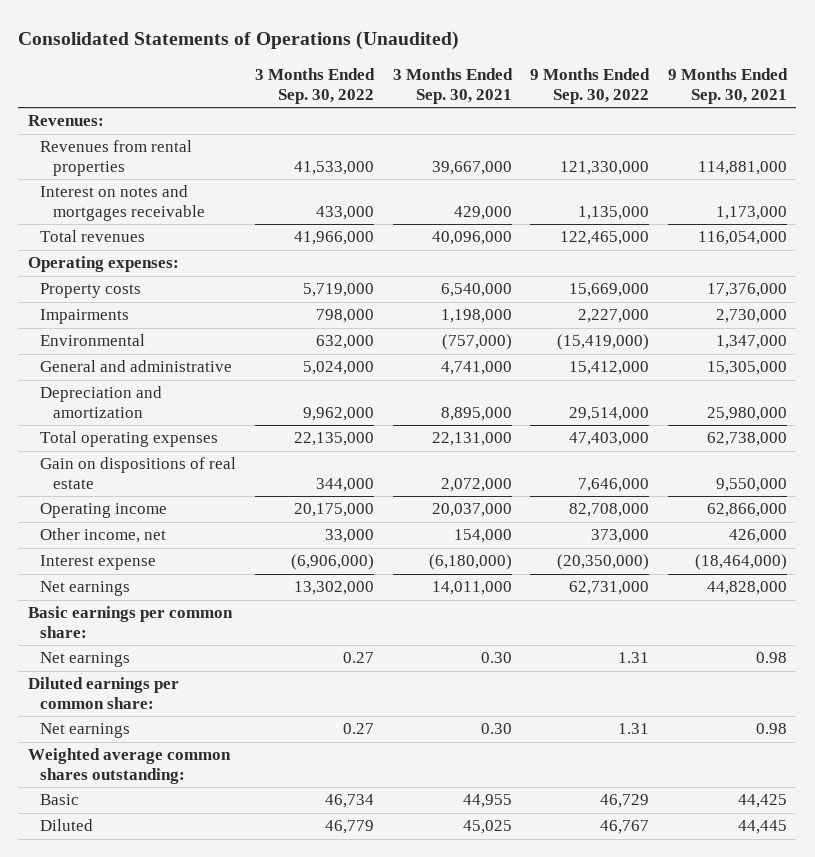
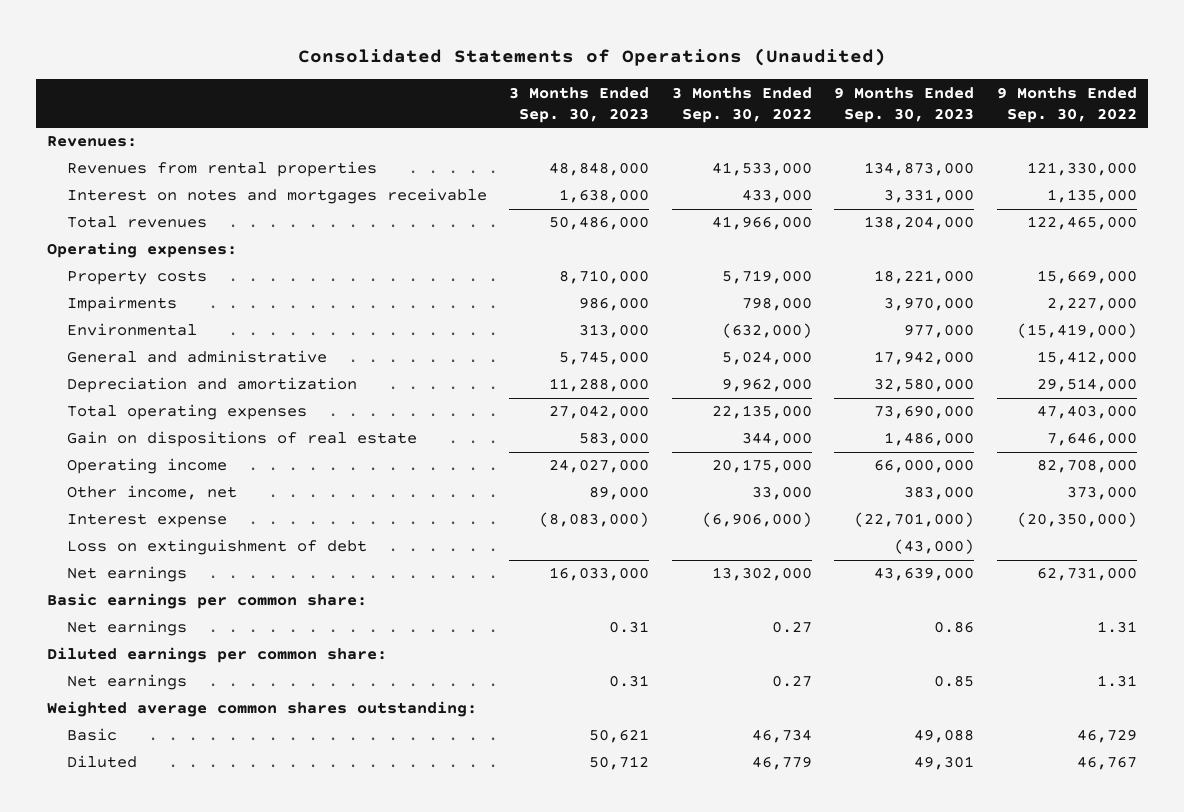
[392,68,513,104] 3 Months Ended Sep. 30, 2021 -> none
[668,68,789,104] 9 Months Ended Sep. 30, 2021 -> none
none -> [509,86,650,123] 3 Months Ended Sep. 30, 2023
none -> [834,86,975,123] 9 Months Ended Sep. 30, 2023
[315,335,374,350] 632,000 -> [721,323,812,339] (632,000)
none -> [67,539,368,556] Loss on extinguishment of debt

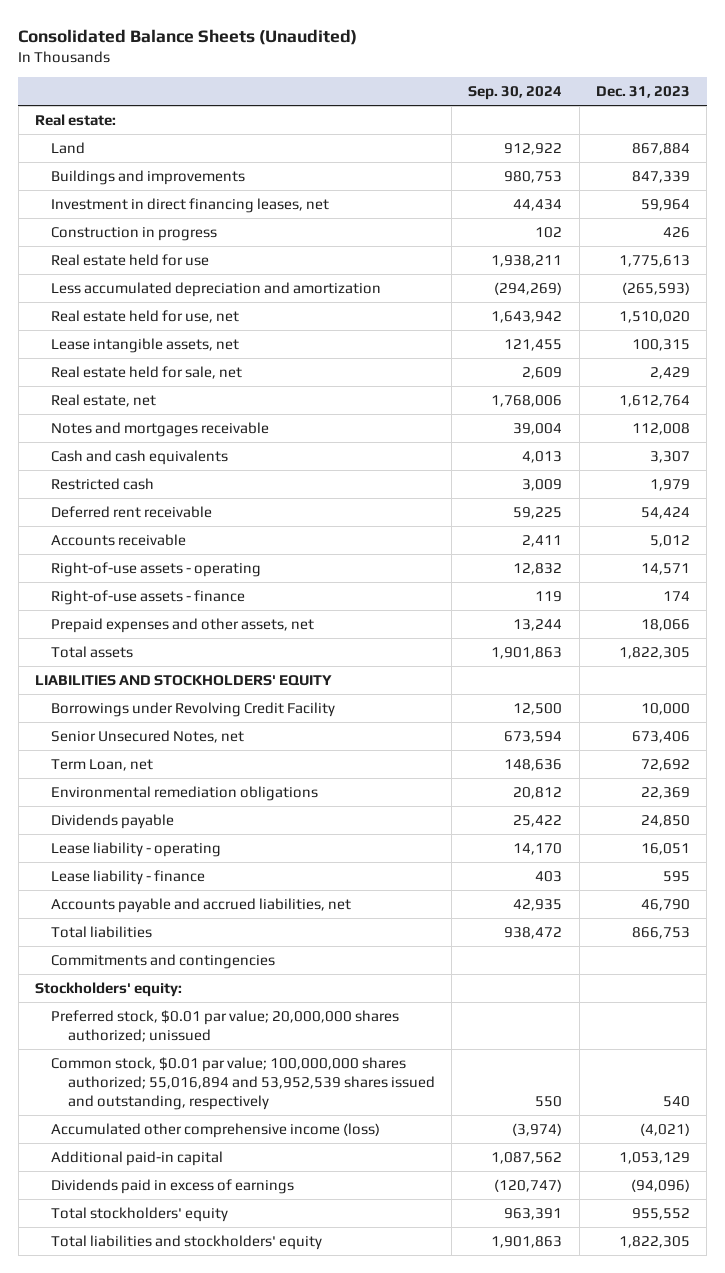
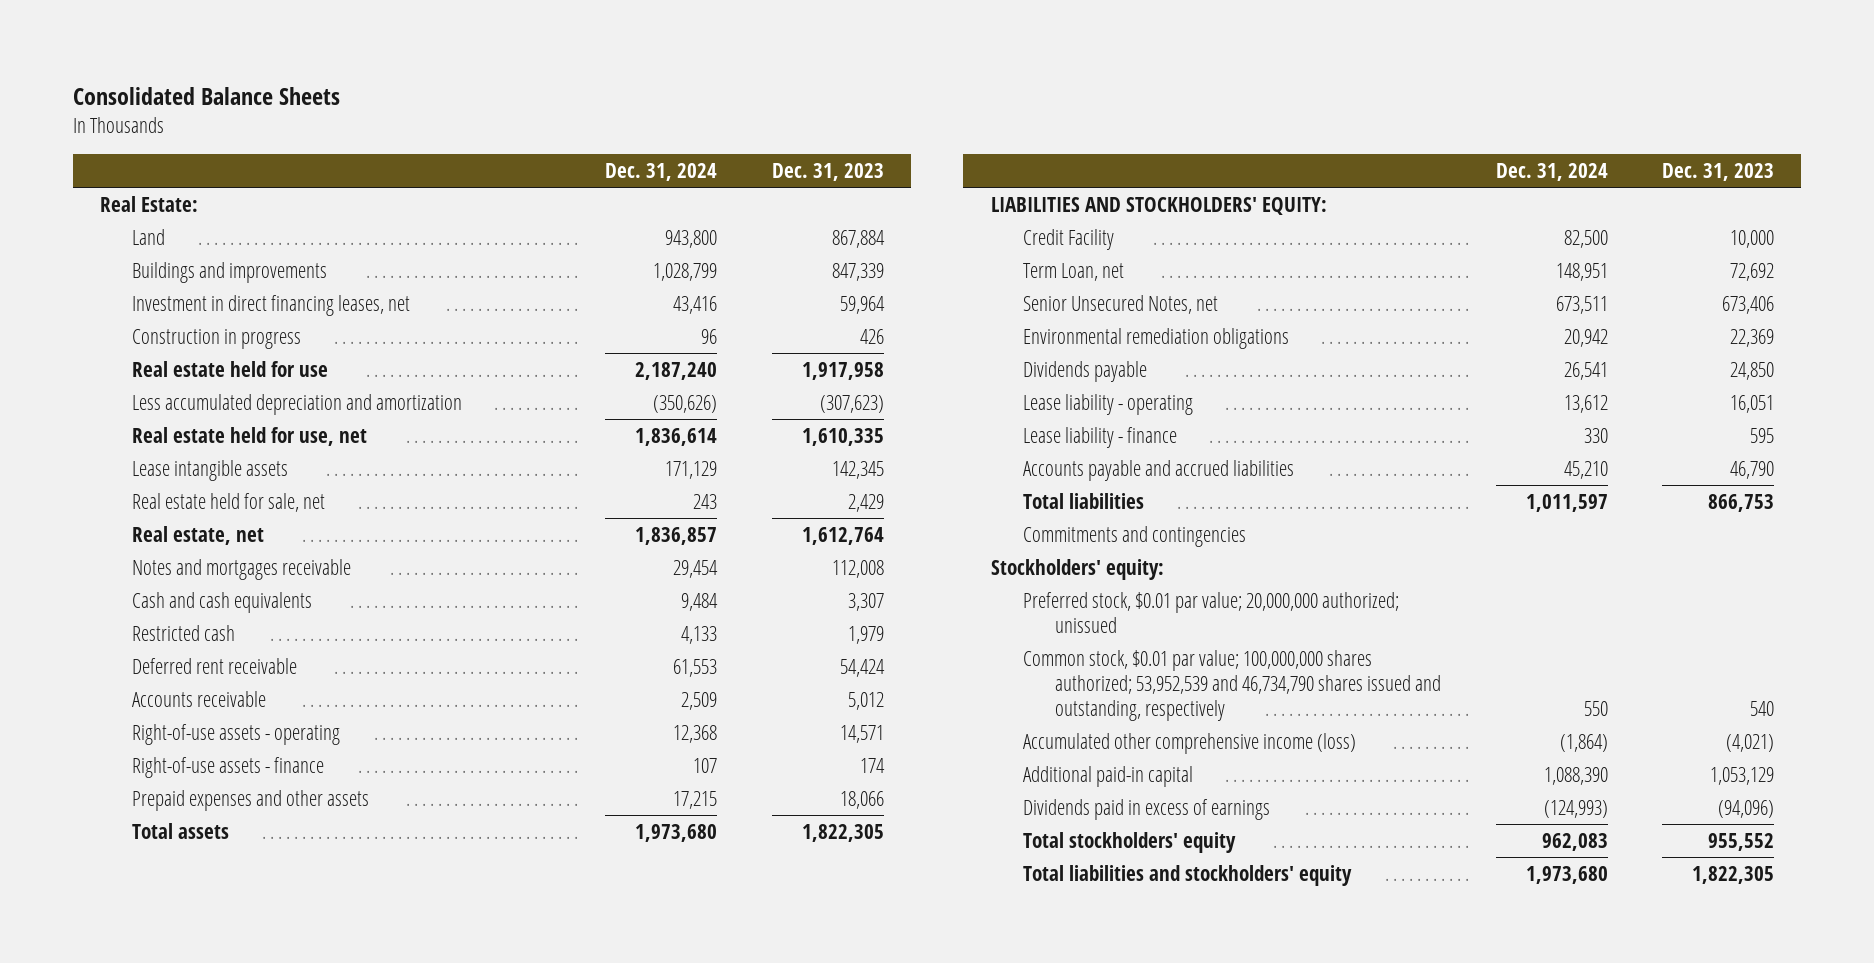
[18,28,358,45] Consolidated Balance Sheets (Unaudited) -> [72,87,340,106] Consolidated Balance Sheets
[468,86,563,101] Sep. 30, 2024 -> none
none -> [605,163,718,182] Dec. 31, 2024
[34,113,116,126] Real estate: -> [99,195,198,212] Real Estate:
[619,254,691,267] 1,775,613 -> [801,361,884,380] 1,917,958
[622,281,691,295] (265,593) -> [819,394,884,413] (307,623)
[619,310,691,323] 1,510,020 -> [801,427,884,446] 1,610,335
[51,337,240,353] Lease intangible assets, net -> [132,459,289,481] Lease intangible assets
[632,338,691,351] 100,315 -> [831,460,884,479] 142,345
[51,617,315,633] Prepaid expenses and other assets, net -> [132,789,370,811] Prepaid expenses and other assets
[34,674,332,686] LIABILITIES AND STOCKHOLDERS' EQUITY -> [990,196,1327,215] LIABILITIES AND STOCKHOLDERS' EQUITY:
[51,701,336,717] Borrowings under Revolving Credit Facility -> [1022,228,1114,250] Credit Facility
[51,729,245,743] Senior Unsecured Notes, net -> [1022,294,1218,314] Senior Unsecured Notes, net
[51,897,352,913] Accounts payable and accrued liabilities, net -> [1022,459,1294,481] Accounts payable and accrued liabilities
[51,1009,400,1043] Preferred stock, $0.01 par value; 20,000,000 shares authorized; unissued -> [1022,591,1399,634] Preferred stock, $0.01 par value; 20,000,000 authorized; unissued
[51,1056,435,1111] Common stock, $0.01 par value; 100,000,000 shares authorized; 55,016,894 and 53,952,539 shares issued and outstanding, respectively -> [1022,649,1442,722] Common stock, $0.01 par value; 100,000,000 shares authorized; 53,952,539 and 46,734,790 shares issued and outstanding, respectively

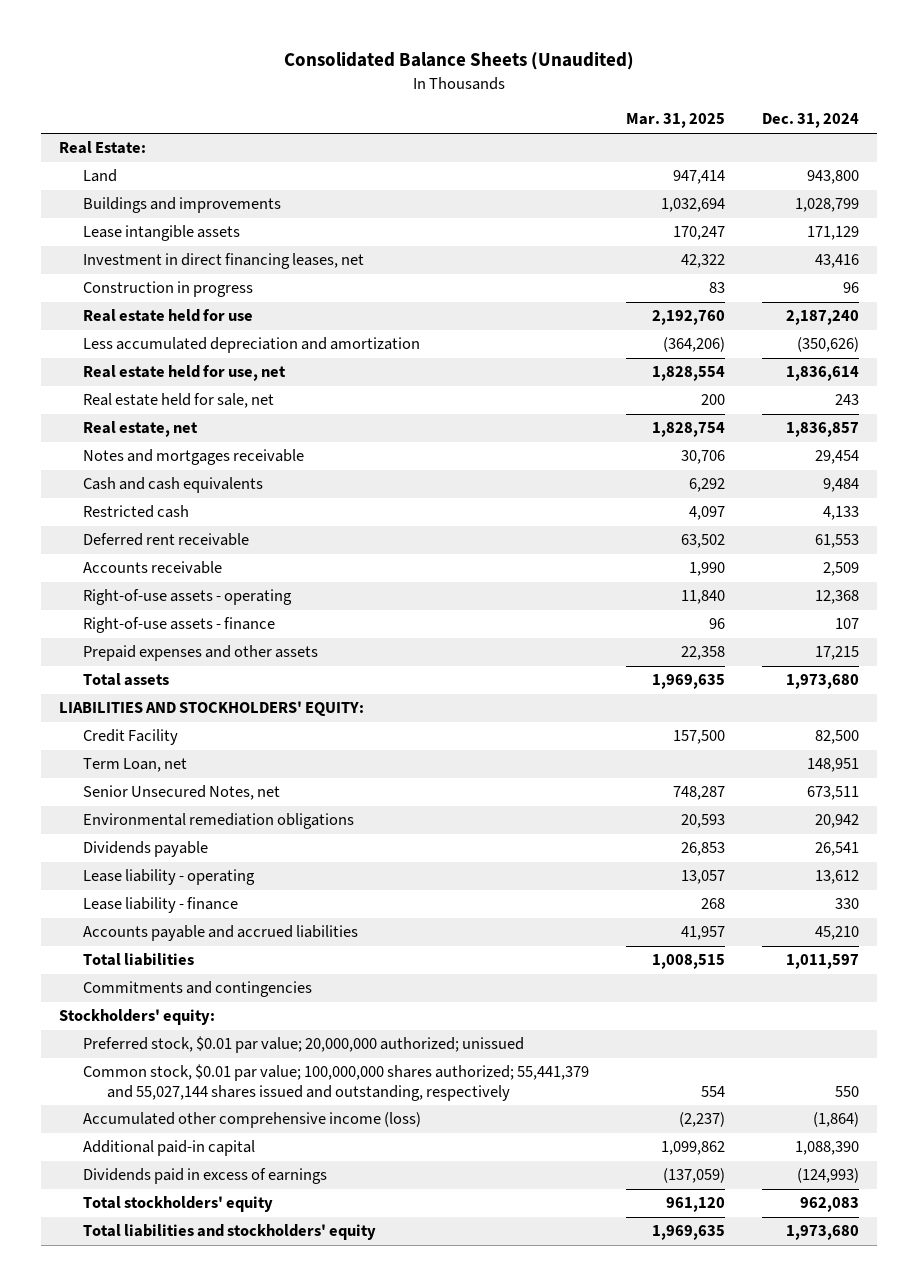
[72,87,340,106] Consolidated Balance Sheets -> [284,52,635,71] Consolidated Balance Sheets (Unaudited)
[771,163,884,182] Dec. 31, 2023 -> none
none -> [626,113,726,129] Mar. 31, 2025
[132,459,289,481] Lease intangible assets -> [83,225,241,242] Lease intangible assets
[1022,649,1442,722] Common stock, $0.01 par value; 100,000,000 shares authorized; 53,952,539 and 46,734,790 shares issued and outstanding, respectively -> [83,1064,590,1101] Common stock, $0.01 par value; 100,000,000 shares authorized; 55,441,379 and 55,027,144 shares issued and outstanding, respectively

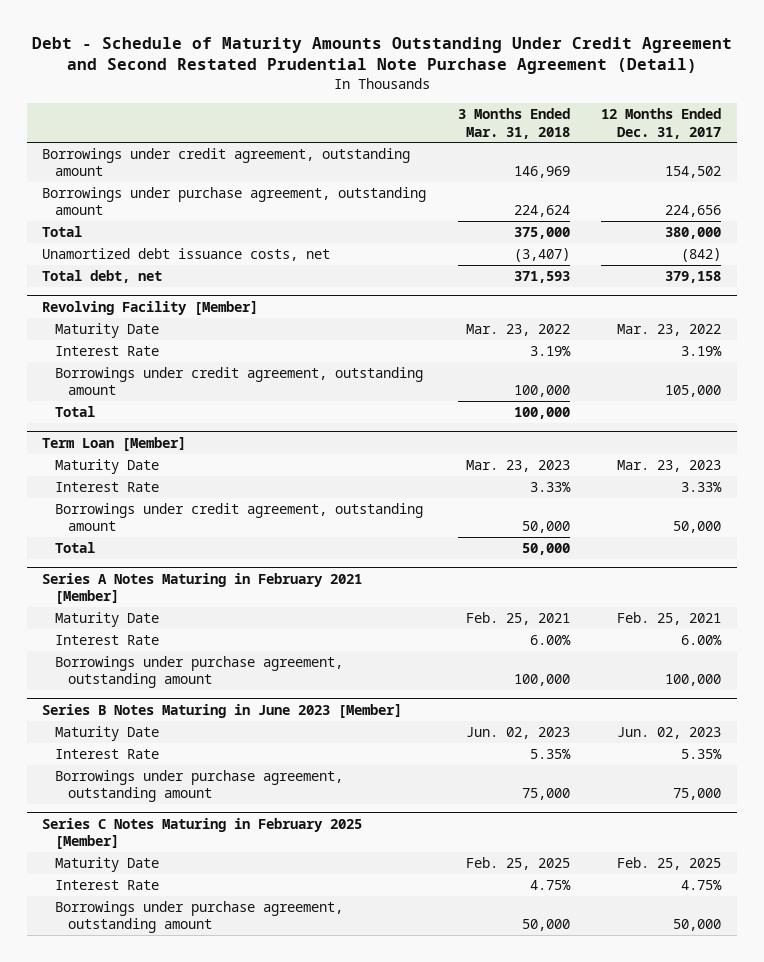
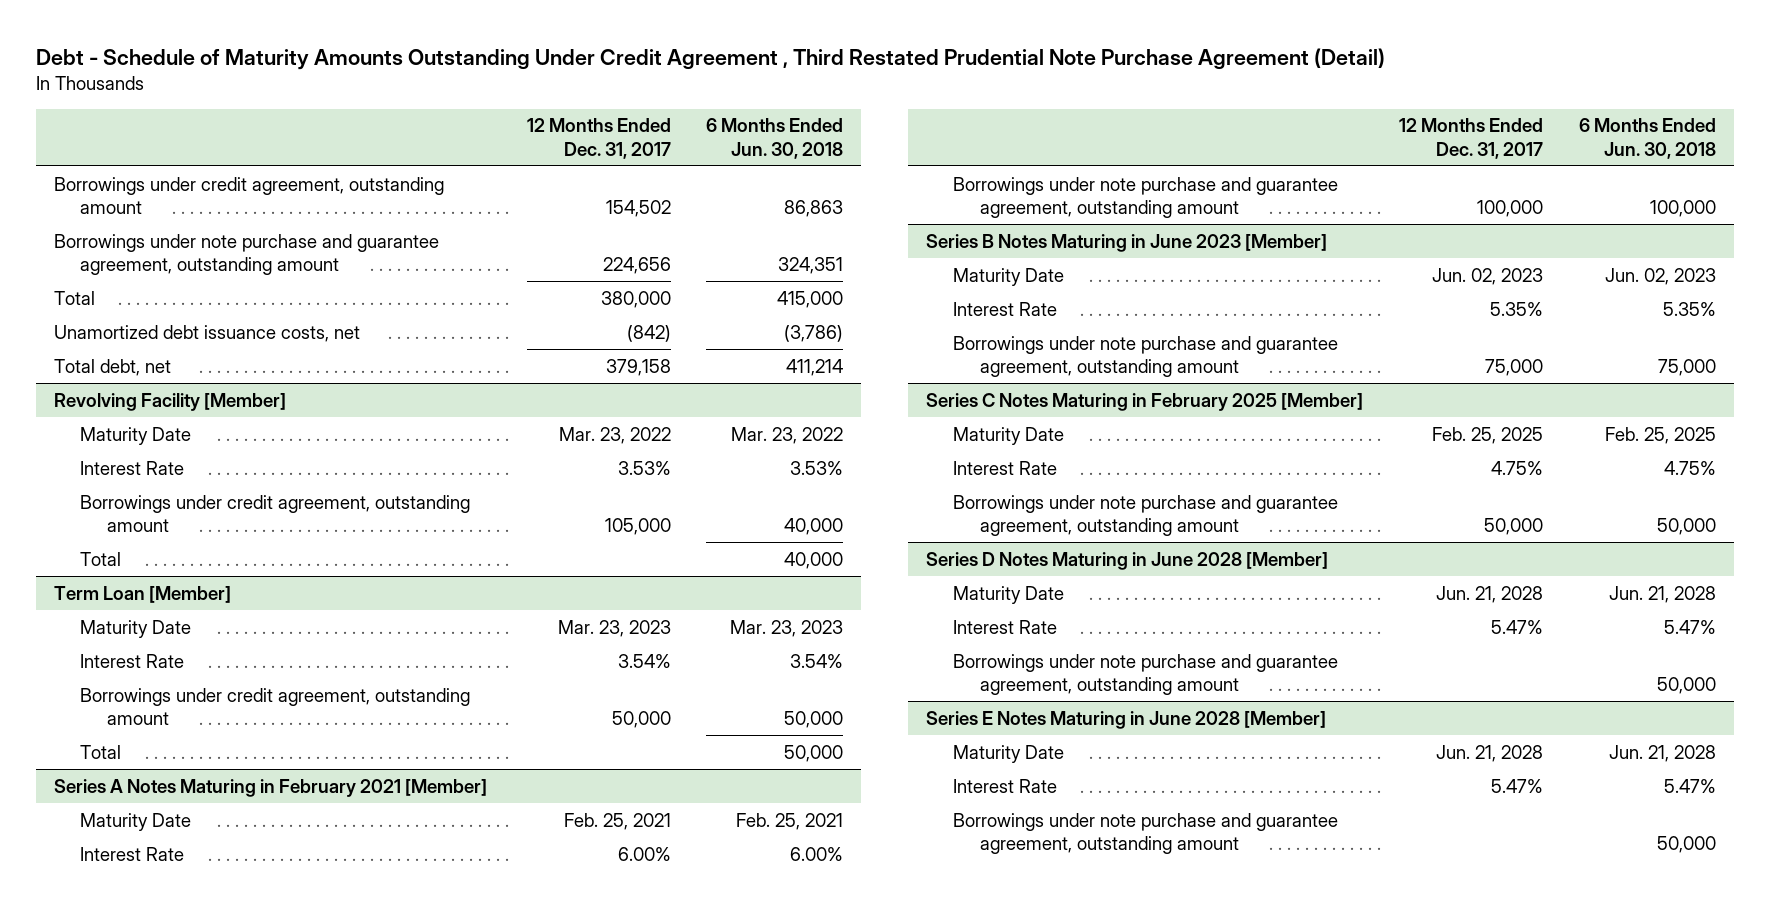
[31,36,732,75] Debt - Schedule of Maturity Amounts Outstanding Under Credit Agreement and Second Restated Prudential Note Purchase Agreement (Detail) -> [35,47,1385,70] Debt - Schedule of Maturity Amounts Outstanding Under Credit Agreement , Third Restated Prudential Note Purchase Agreement (Detail)
[457,108,570,139] 3 Months Ended Mar. 31, 2018 -> none
none -> [706,118,844,159] 6 Months Ended Jun. 30, 2018
[42,187,427,216] Borrowings under purchase agreement, outstanding amount -> [53,233,439,275] Borrowings under note purchase and guarantee agreement, outstanding amount
[681,346,723,357] 3.19% -> [617,460,671,475] 3.53%
[681,482,723,493] 3.33% -> [617,653,671,668] 3.54%
[55,656,344,689] Borrowings under purchase agreement, outstanding amount -> [953,176,1339,218] Borrowings under note purchase and guarantee agreement, outstanding amount
[55,770,344,803] Borrowings under purchase agreement, outstanding amount -> [953,335,1339,377] Borrowings under note purchase and guarantee agreement, outstanding amount
[55,901,344,934] Borrowings under purchase agreement, outstanding amount -> [953,494,1339,536] Borrowings under note purchase and guarantee agreement, outstanding amount
none -> [926,551,1329,570] Series D Notes Maturing in June 2028 [Member]
none -> [953,585,1065,604] Maturity Date
none -> [953,619,1058,634] Interest Rate
none -> [953,653,1339,695] Borrowings under note purchase and guarantee agreement, outstanding amount
none -> [926,710,1327,729] Series E Notes Maturing in June 2028 [Member]
none -> [953,744,1065,763] Maturity Date
none -> [953,778,1058,793] Interest Rate
none -> [953,812,1339,854] Borrowings under note purchase and guarantee agreement, outstanding amount

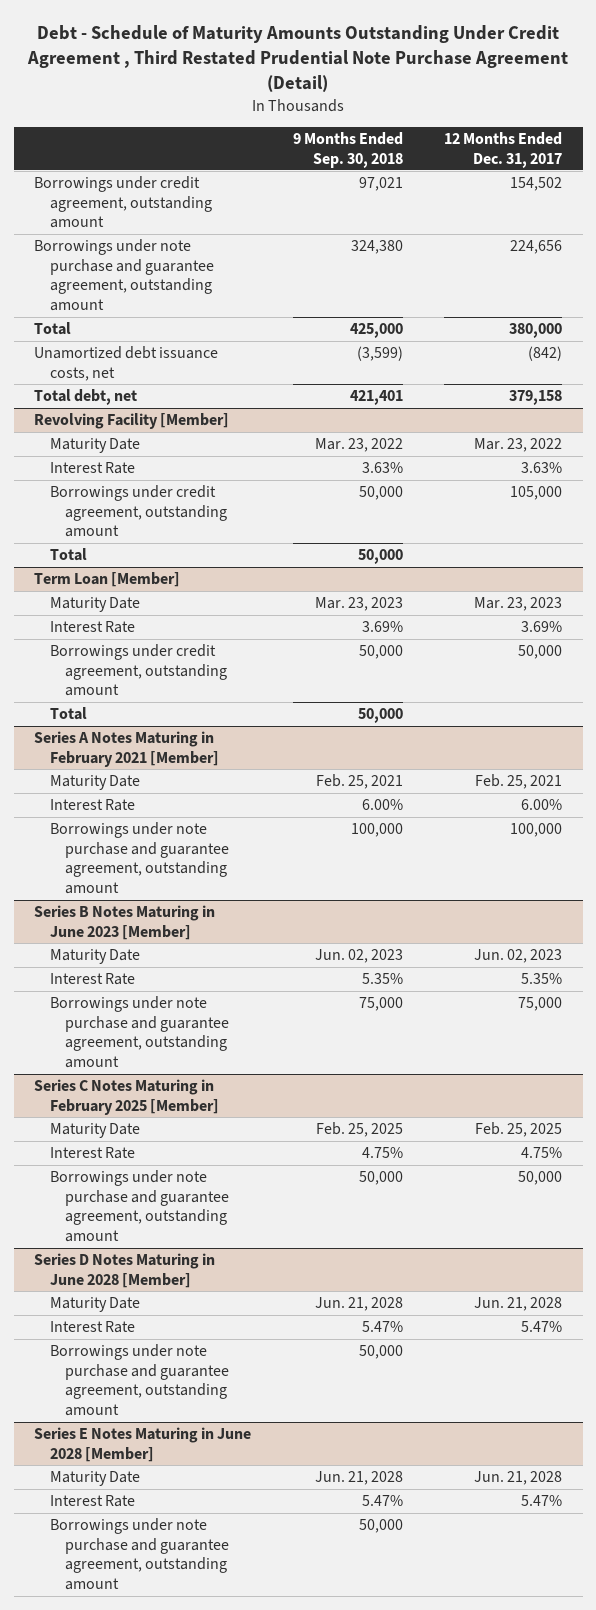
[706,118,844,159] 6 Months Ended Jun. 30, 2018 -> none
none -> [292,131,403,168] 9 Months Ended Sep. 30, 2018
[617,460,671,475] 3.53% -> [520,462,562,474] 3.63%
[617,653,671,668] 3.54% -> [520,621,562,633] 3.69%

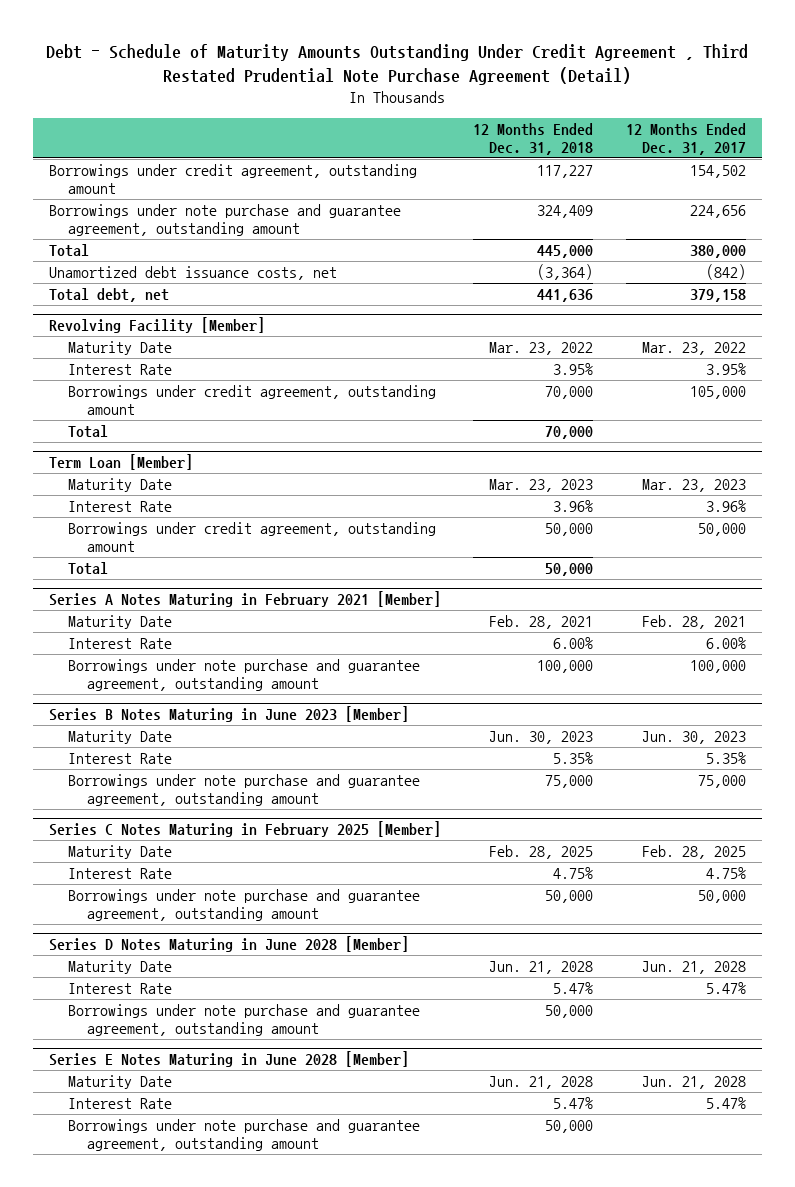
[292,131,403,168] 9 Months Ended Sep. 30, 2018 -> none
none -> [473,122,594,155] 12 Months Ended Dec. 31, 2018
[520,462,562,474] 3.63% -> [705,363,746,376] 3.95%
[520,621,562,633] 3.69% -> [705,500,746,513] 3.96%
[474,774,562,790] Feb. 25, 2021 -> [641,615,746,630] Feb. 28, 2021
[473,949,562,964] Jun. 02, 2023 -> [641,731,746,745] Jun. 30, 2023
[474,1122,562,1138] Feb. 25, 2025 -> [641,845,746,860] Feb. 28, 2025

